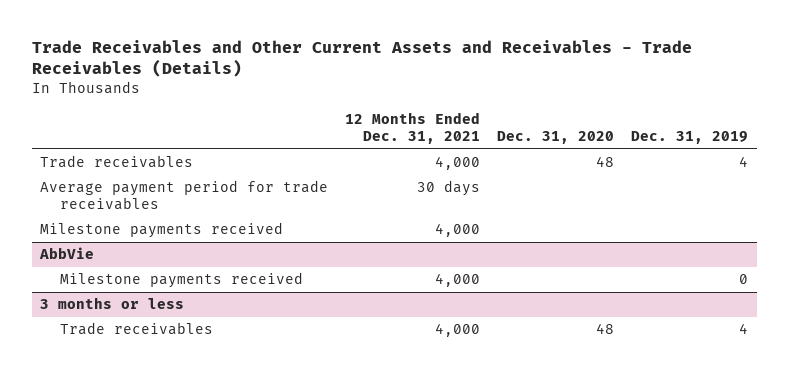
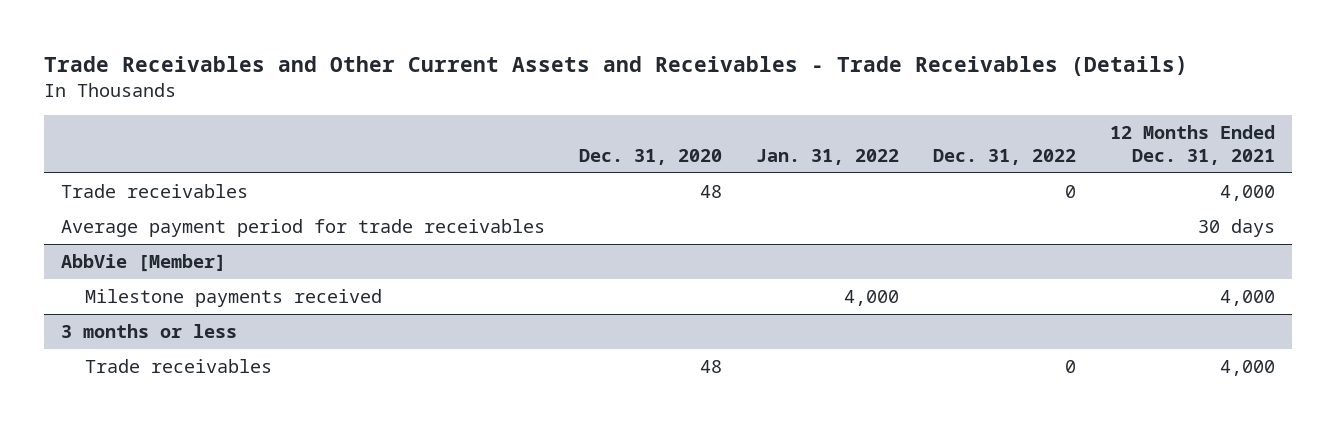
[631,131,749,145] Dec. 31, 2019 -> none
none -> [755,149,899,166] Jan. 31, 2022
none -> [932,149,1076,166] Dec. 31, 2022
[40,222,284,239] Milestone payments received -> none
[39,247,95,260] AbbVie -> [60,253,226,272] AbbVie [Member]

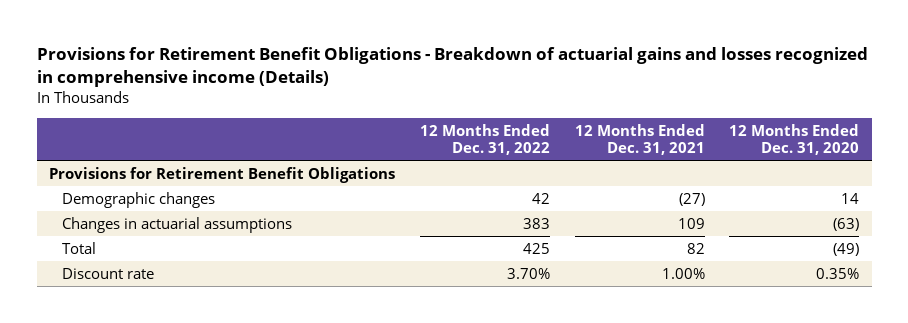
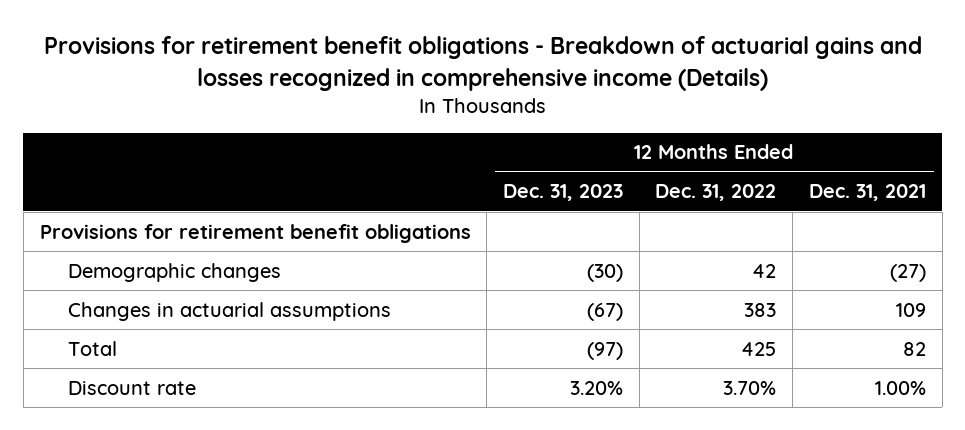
[36,46,868,87] Provisions for Retirement Benefit Obligations - Breakdown of actuarial gains and losses recognized in comprehensive income (Details) -> [43,36,922,91] Provisions for retirement benefit obligations - Breakdown of actuarial gains and losses recognized in comprehensive income (Details)
[729,123,860,156] 12 Months Ended Dec. 31, 2020 -> none
none -> [503,184,624,202] Dec. 31, 2023
[48,166,395,183] Provisions for Retirement Benefit Obligations -> [39,223,471,243] Provisions for retirement benefit obligations

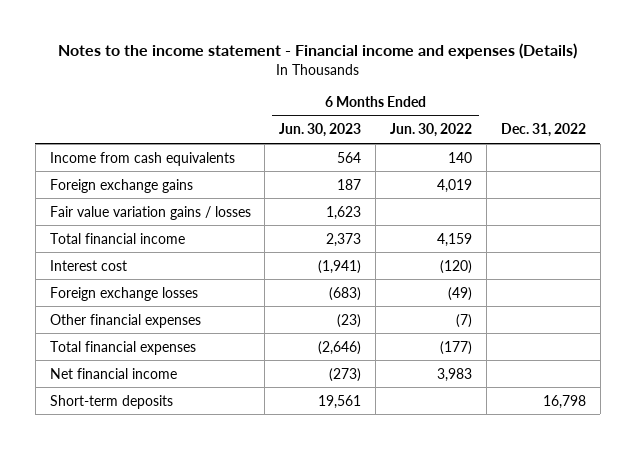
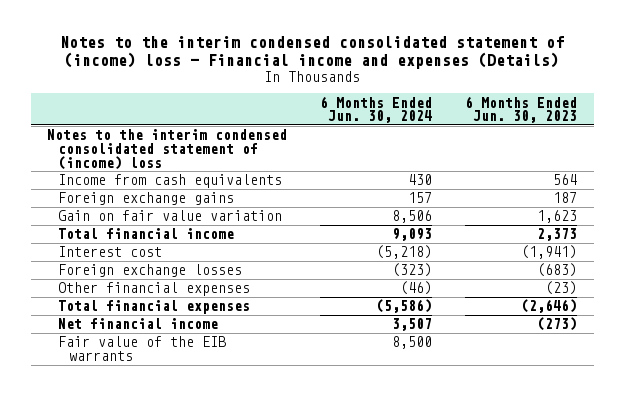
[57,43,577,60] Notes to the income statement - Financial income and expenses (Details) -> [60,36,565,70] Notes to the interim condensed consolidated statement of (income) loss - Financial income and expenses (Details)
[389,123,472,138] Jun. 30, 2022 -> none
[500,123,586,138] Dec. 31, 2022 -> none
none -> [320,95,433,124] 6 Months Ended Jun. 30, 2024
none -> [47,129,288,170] Notes to the interim condensed consolidated statement of (income) loss
[49,205,251,220] Fair value variation gains / losses -> [58,210,283,222] Gain on fair value variation
[49,394,173,409] Short-term deposits -> none
none -> [58,336,227,361] Fair value of the EIB warrants

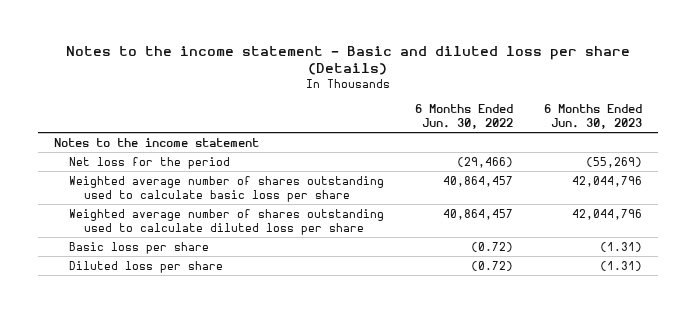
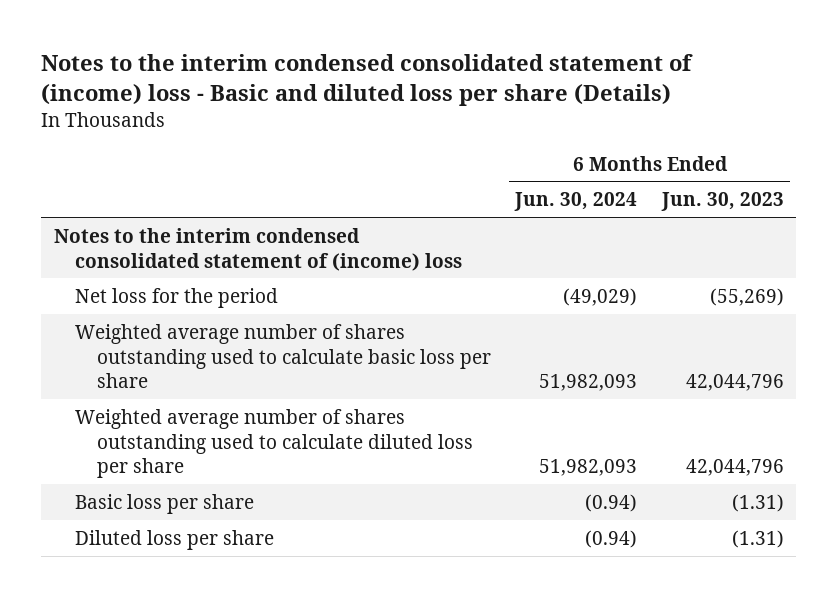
[66,45,631,76] Notes to the income statement - Basic and diluted loss per share (Details) -> [41,54,694,106] Notes to the interim condensed consolidated statement of (income) loss - Basic and diluted loss per share (Details)
[415,104,514,129] 6 Months Ended Jun. 30, 2022 -> none
none -> [514,192,638,212] Jun. 30, 2024
[53,137,259,147] Notes to the income statement -> [53,227,463,271] Notes to the interim condensed consolidated statement of (income) loss

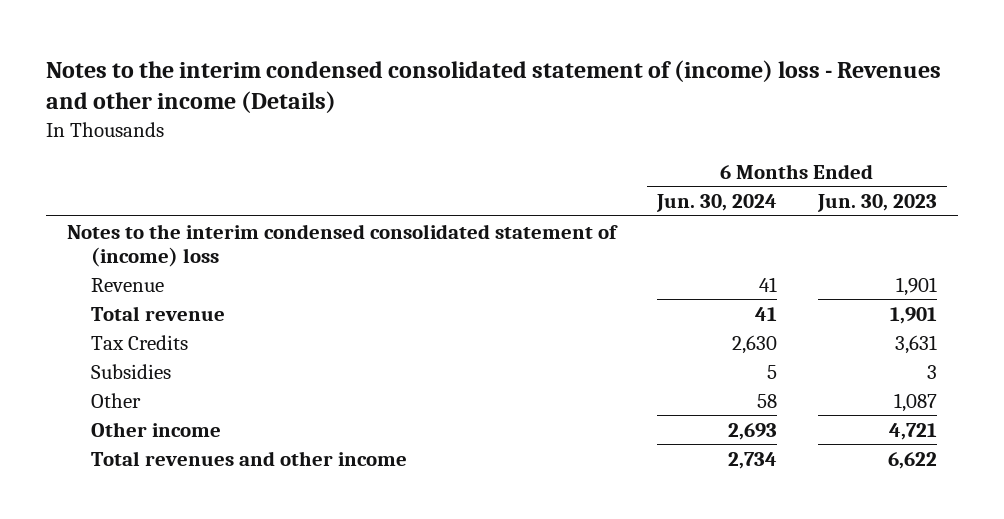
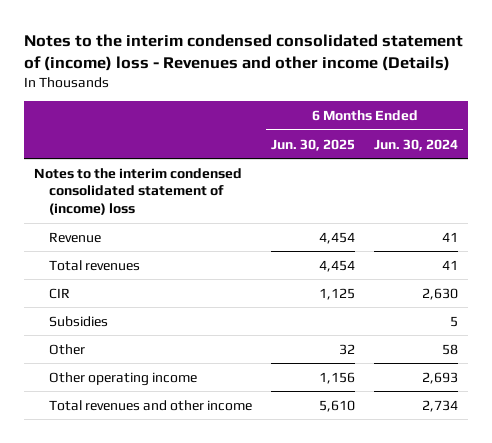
[817,194,938,213] Jun. 30, 2023 -> none
none -> [271,138,356,151] Jun. 30, 2025
[90,305,225,321] Total revenue -> [49,259,141,271] Total revenues
[90,334,188,350] Tax Credits -> [49,287,71,299] CIR
[90,421,221,437] Other income -> [49,371,198,386] Other operating income

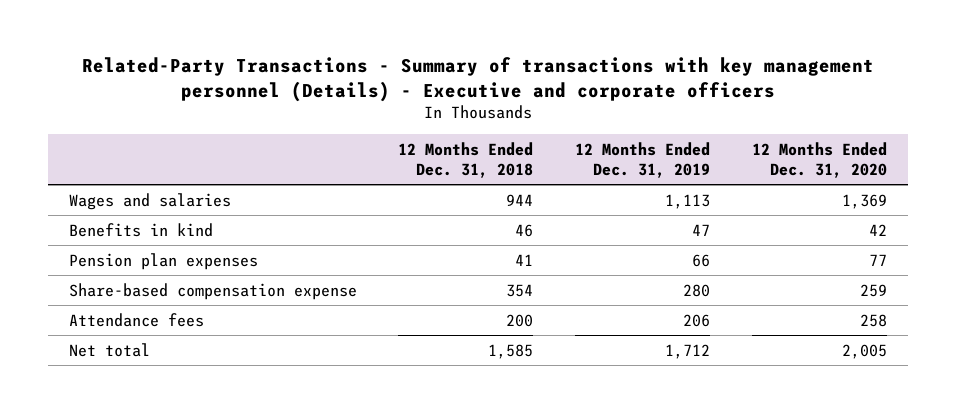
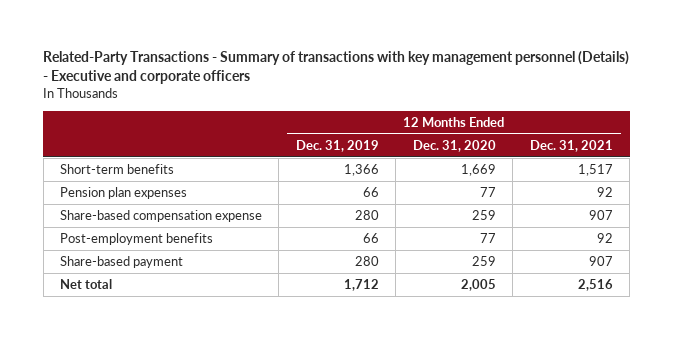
[398,142,534,178] 12 Months Ended Dec. 31, 2018 -> none
none -> [529,139,613,152] Dec. 31, 2021
[68,192,231,210] Wages and salaries -> none
[68,222,213,237] Benefits in kind -> none
none -> [59,163,174,174] Short-term benefits
[68,312,204,327] Attendance fees -> none
none -> [59,232,213,245] Post-employment benefits
none -> [59,255,183,268] Share-based payment

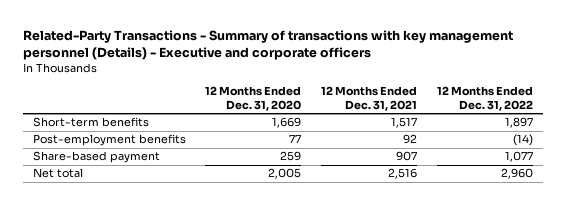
[295,139,379,152] Dec. 31, 2019 -> none
none -> [436,86,533,111] 12 Months Ended Dec. 31, 2022
[59,186,187,199] Pension plan expenses -> none
[59,209,262,222] Share-based compensation expense -> none

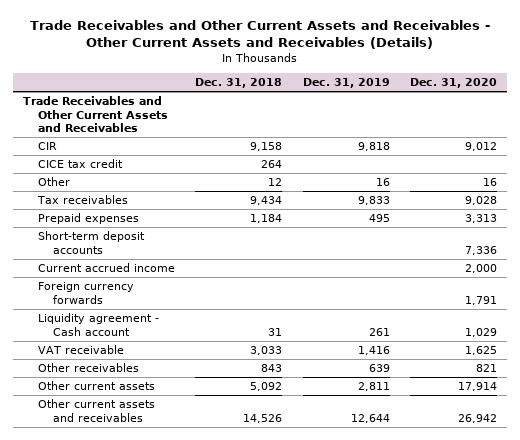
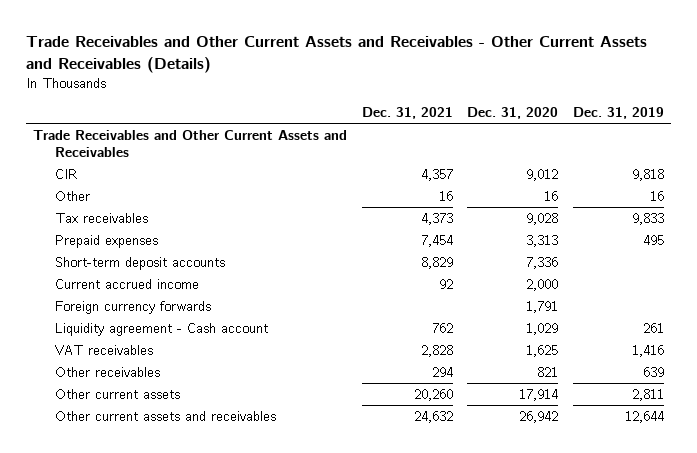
[195,78,283,89] Dec. 31, 2018 -> none
none -> [361,107,453,120] Dec. 31, 2021
[38,159,124,169] CICE tax credit -> none
[38,345,125,355] VAT receivable -> [54,344,153,355] VAT receivables

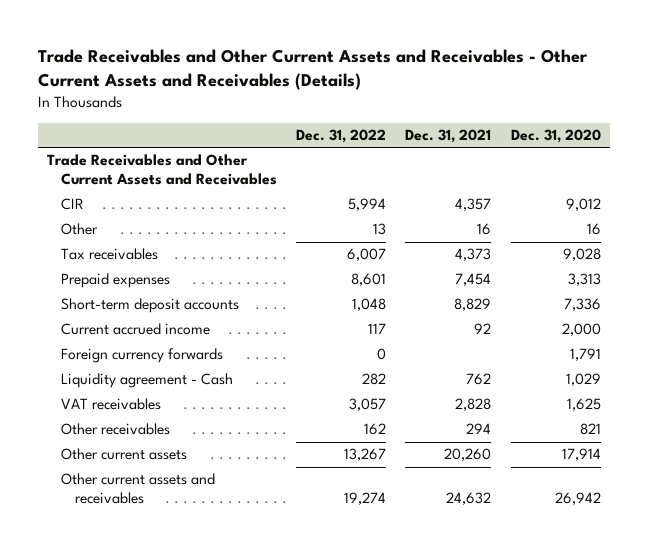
[572,107,664,120] Dec. 31, 2019 -> none
none -> [296,128,387,143] Dec. 31, 2022
[54,322,268,336] Liquidity agreement - Cash account -> [61,373,234,389] Liquidity agreement - Cash

